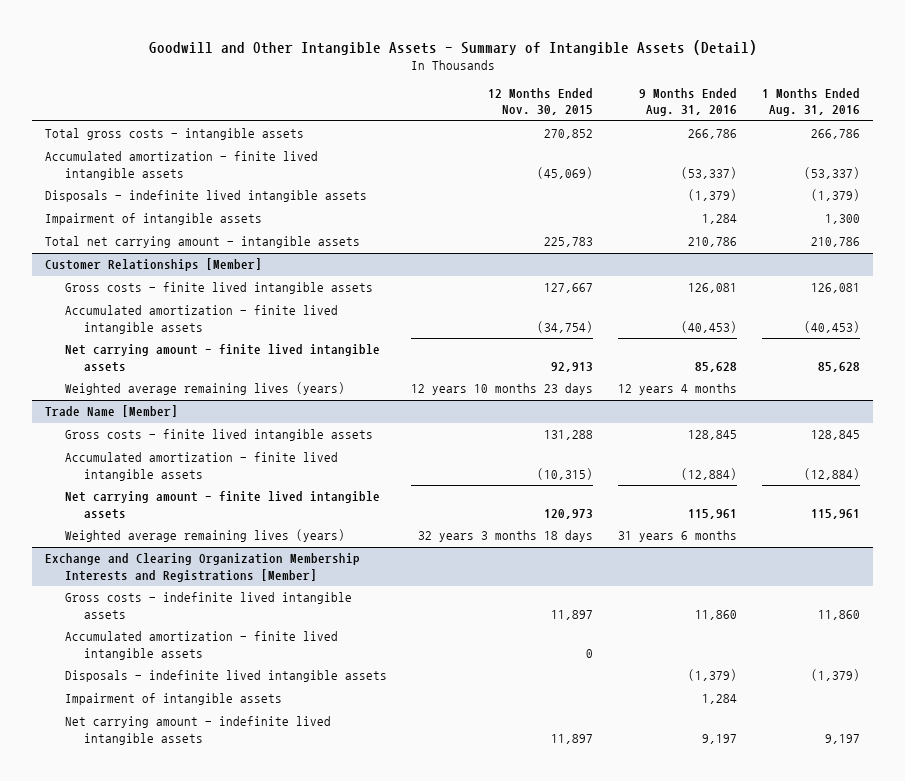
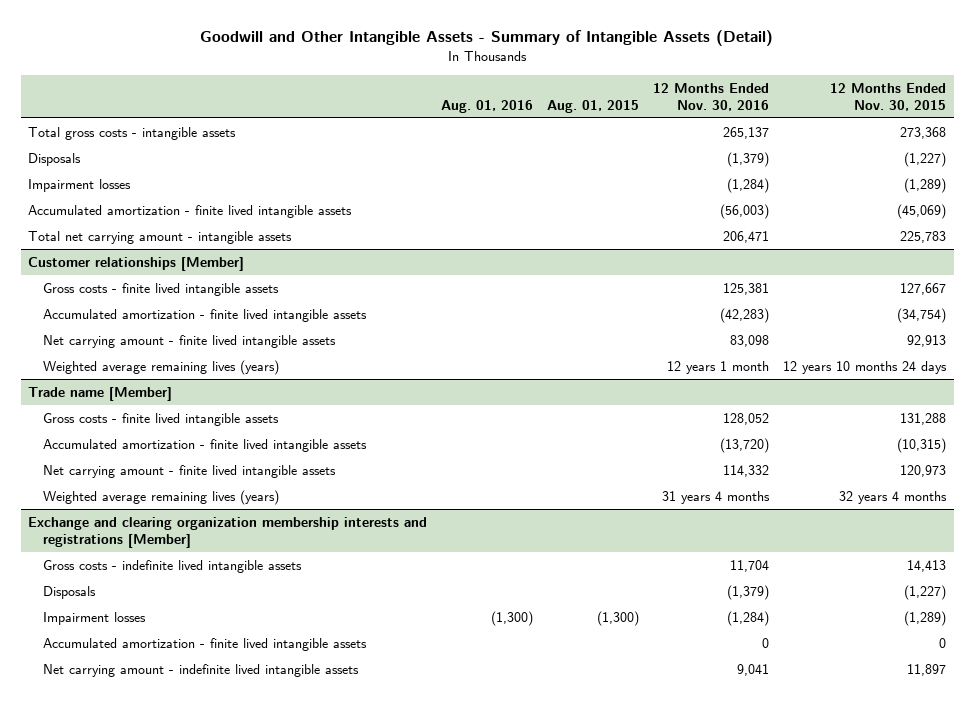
[639,88,738,117] 9 Months Ended Aug. 31, 2016 -> none
[762,88,861,117] 1 Months Ended Aug. 31, 2016 -> none
none -> [440,100,533,114] Aug. 01, 2016
none -> [547,100,640,114] Aug. 01, 2015
none -> [653,82,770,112] 12 Months Ended Nov. 30, 2016
[544,129,594,140] 270,852 -> [900,126,947,139] 273,368
none -> [27,152,81,166] Disposals
none -> [27,178,131,192] Impairment losses
[44,190,367,203] Disposals - indefinite lived intangible assets -> none
[44,213,262,226] Impairment of intangible assets -> none
[44,258,262,272] Customer Relationships [Member] -> [27,256,244,271] Customer relationships [Member]
[411,383,594,396] 12 years 10 months 23 days -> [783,360,948,374] 12 years 10 months 24 days
[44,405,178,418] Trade Name [Member] -> [27,386,172,401] Trade name [Member]
[418,530,594,543] 32 years 3 months 18 days -> [839,490,948,504] 32 years 4 months
[44,553,360,582] Exchange and Clearing Organization Membership Interests and Registrations [Member] -> [27,516,427,549] Exchange and clearing organization membership interests and registrations [Member]
[551,609,594,620] 11,897 -> [907,559,947,572] 14,413
none -> [43,585,97,599] Disposals
none -> [43,611,147,625] Impairment losses
[64,670,387,683] Disposals - indefinite lived intangible assets -> none
[64,693,282,706] Impairment of intangible assets -> none

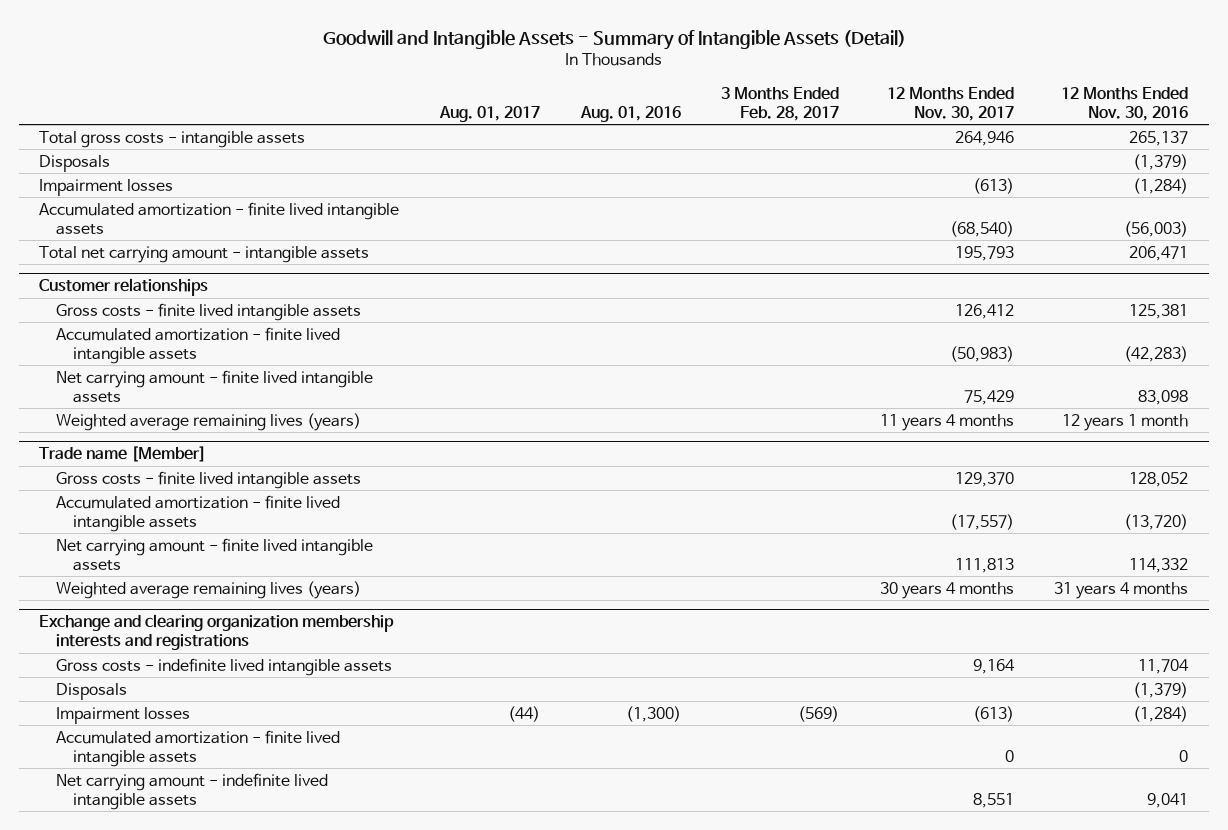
[200,30,774,47] Goodwill and Other Intangible Assets - Summary of Intangible Assets (Detail) -> [322,29,906,50] Goodwill and Intangible Assets - Summary of Intangible Assets (Detail)
[547,100,640,114] Aug. 01, 2015 -> none
[830,82,947,112] 12 Months Ended Nov. 30, 2015 -> none
none -> [439,105,541,122] Aug. 01, 2017
none -> [721,86,840,121] 3 Months Ended Feb. 28, 2017
none -> [886,86,1014,121] 12 Months Ended Nov. 30, 2017
[27,256,244,271] Customer relationships [Member] -> [39,278,209,297] Customer relationships
[27,516,427,549] Exchange and clearing organization membership interests and registrations [Member] -> [39,614,395,651] Exchange and clearing organization membership interests and registrations

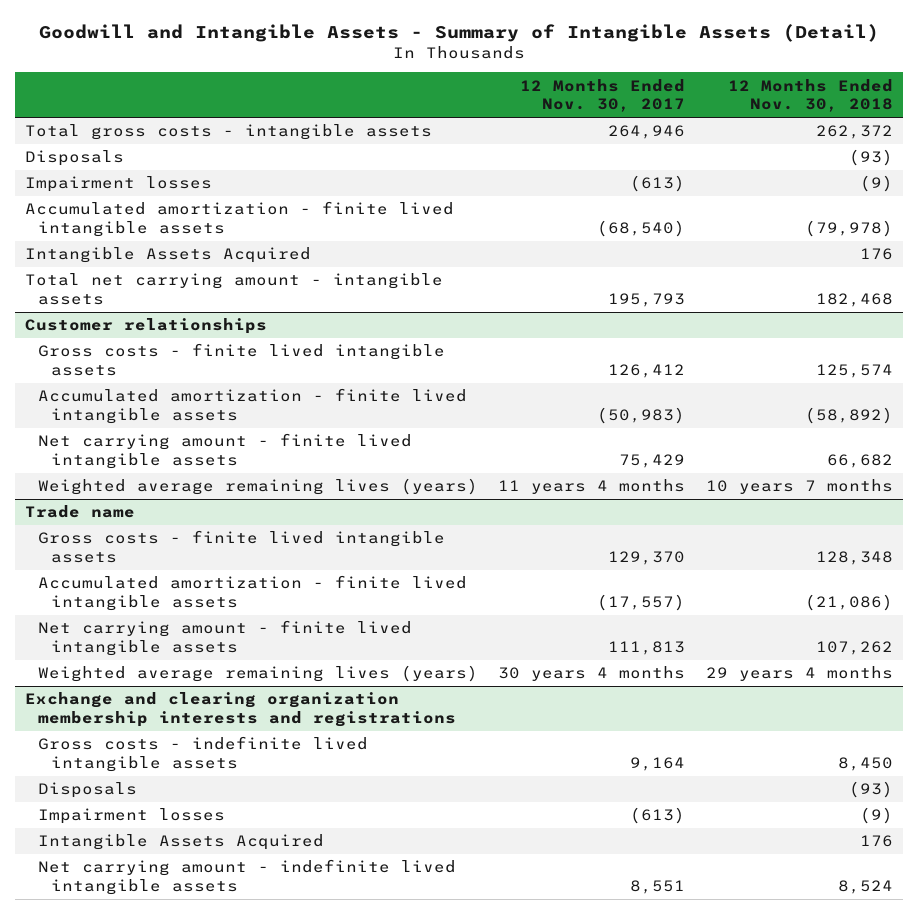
[439,105,541,122] Aug. 01, 2017 -> none
[579,105,681,122] Aug. 01, 2016 -> none
[721,86,840,121] 3 Months Ended Feb. 28, 2017 -> none
[1061,86,1189,121] 12 Months Ended Nov. 30, 2016 -> none
none -> [727,78,893,113] 12 Months Ended Nov. 30, 2018
none -> [24,247,311,264] Intangible Assets Acquired
[39,446,207,463] Trade name [Member] -> [24,505,135,519] Trade name
[56,729,341,767] Accumulated amortization - finite lived intangible assets -> none
none -> [37,834,324,851] Intangible Assets Acquired

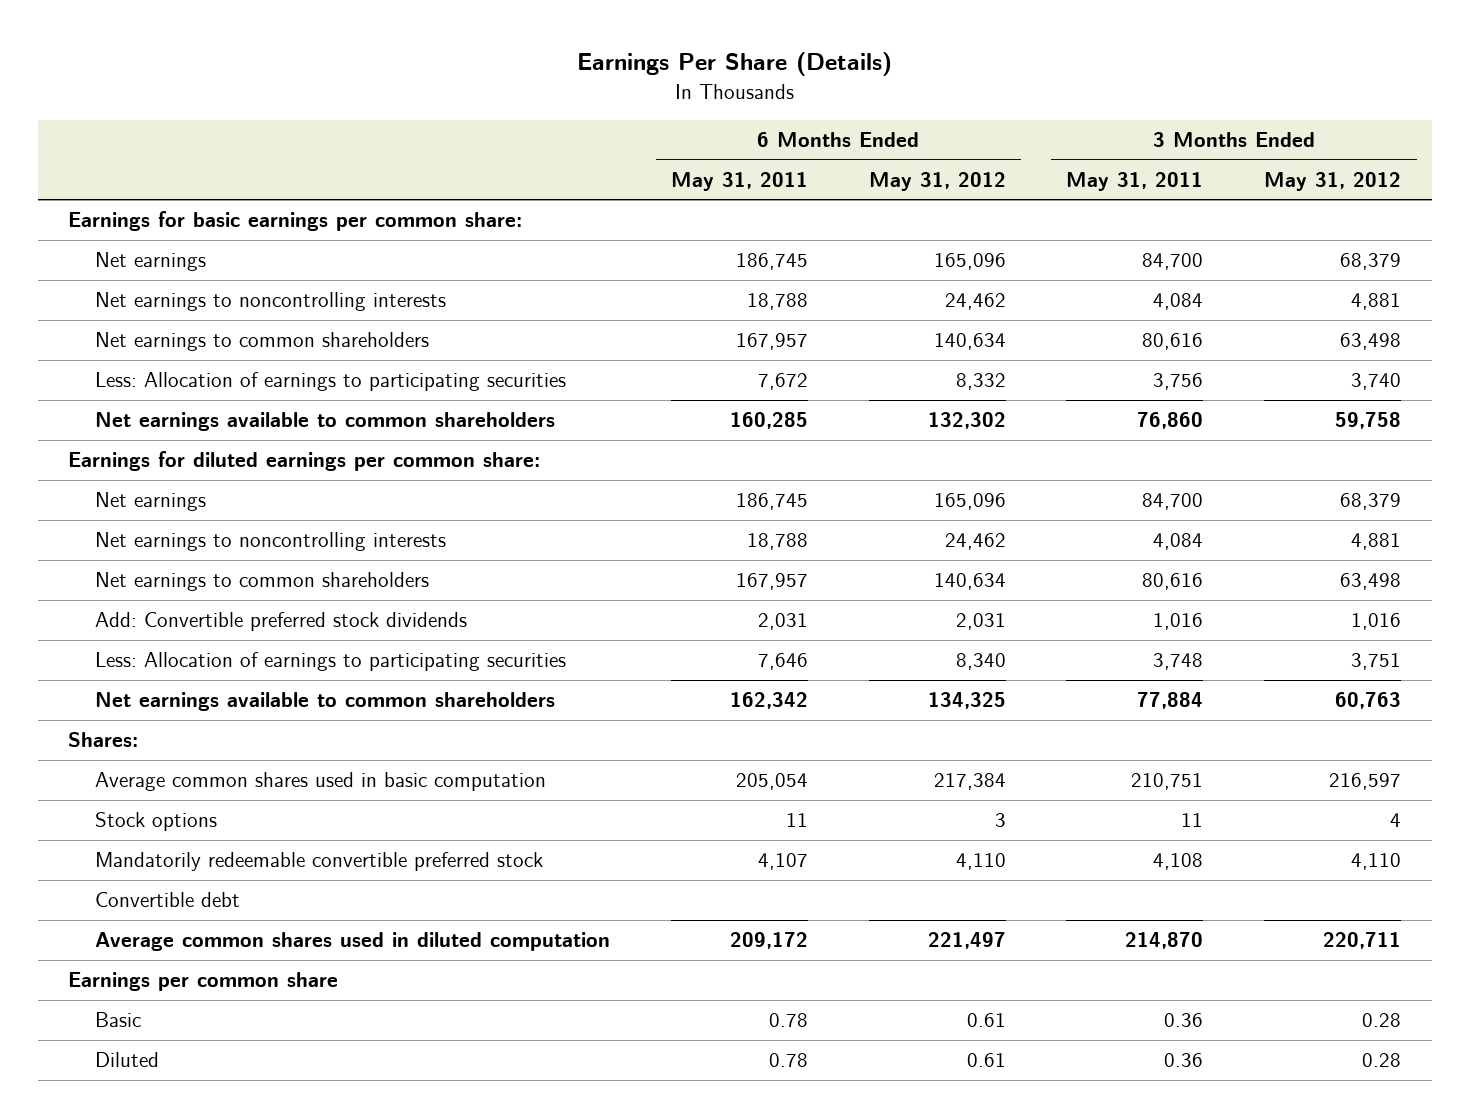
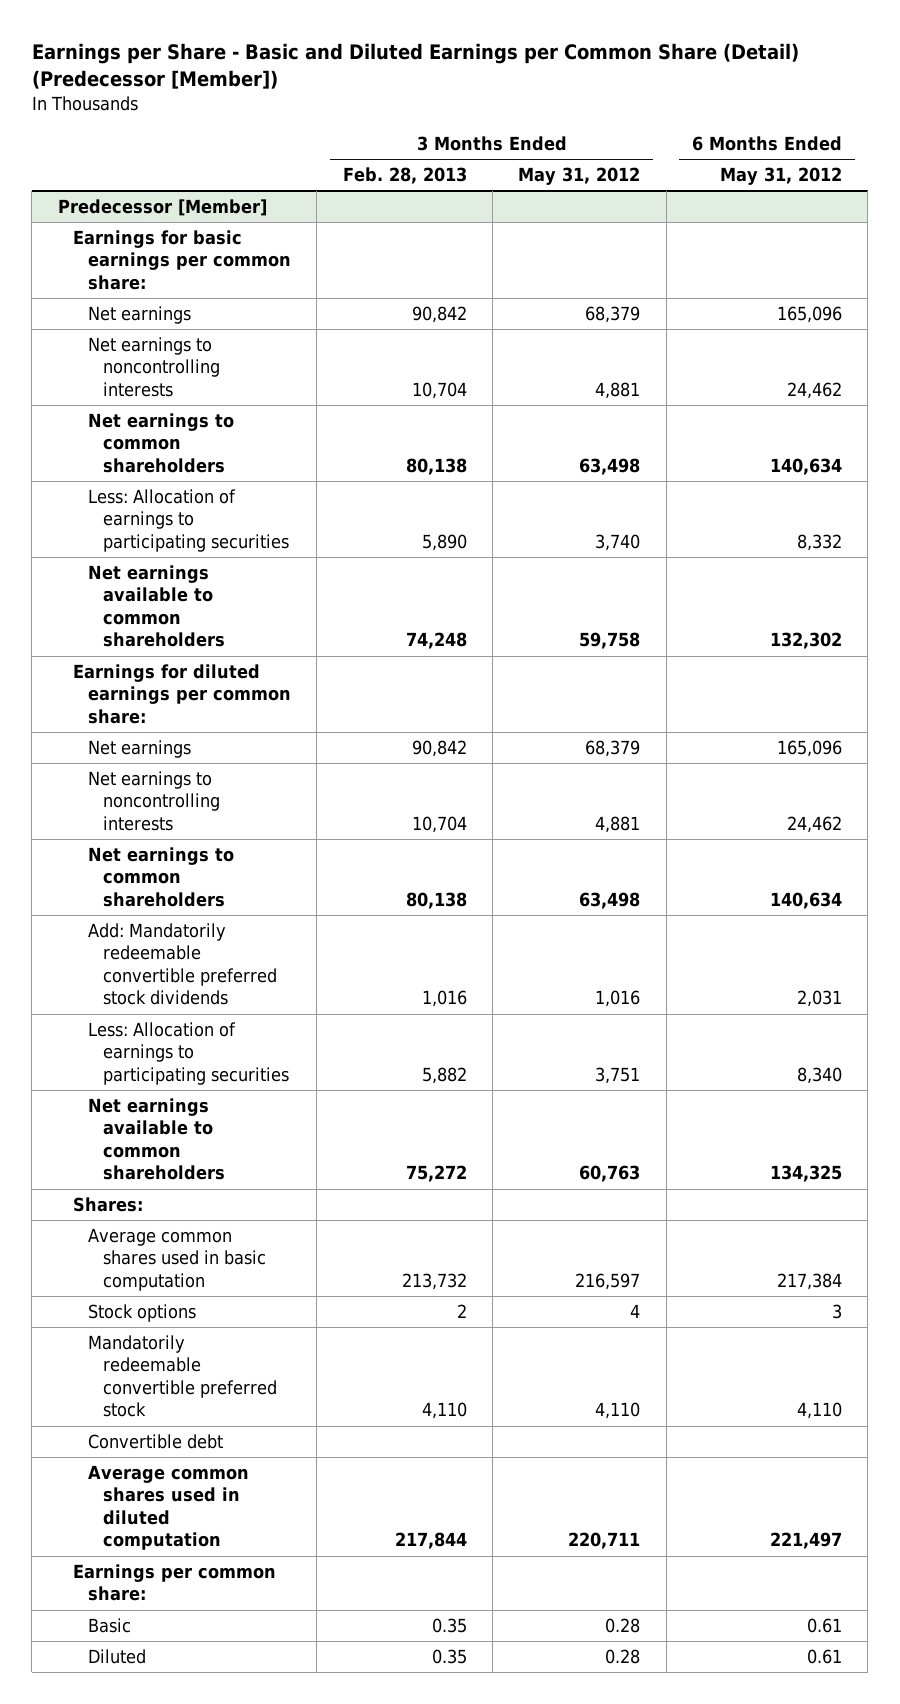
[576,52,892,77] Earnings Per Share (Details) -> [31,43,799,90] Earnings per Share - Basic and Diluted Earnings per Common Share (Detail) (Predecessor [Member])
[670,171,808,191] May 31, 2011 -> none
[1066,171,1204,191] May 31, 2011 -> none
none -> [342,167,467,185] Feb. 28, 2013
none -> [57,199,267,217] Predecessor [Member]
[94,612,467,632] Add: Convertible preferred stock dividends -> [88,923,278,1006] Add: Mandatorily redeemable convertible preferred stock dividends
[68,972,339,992] Earnings per common share -> [72,1564,276,1602] Earnings per common share:

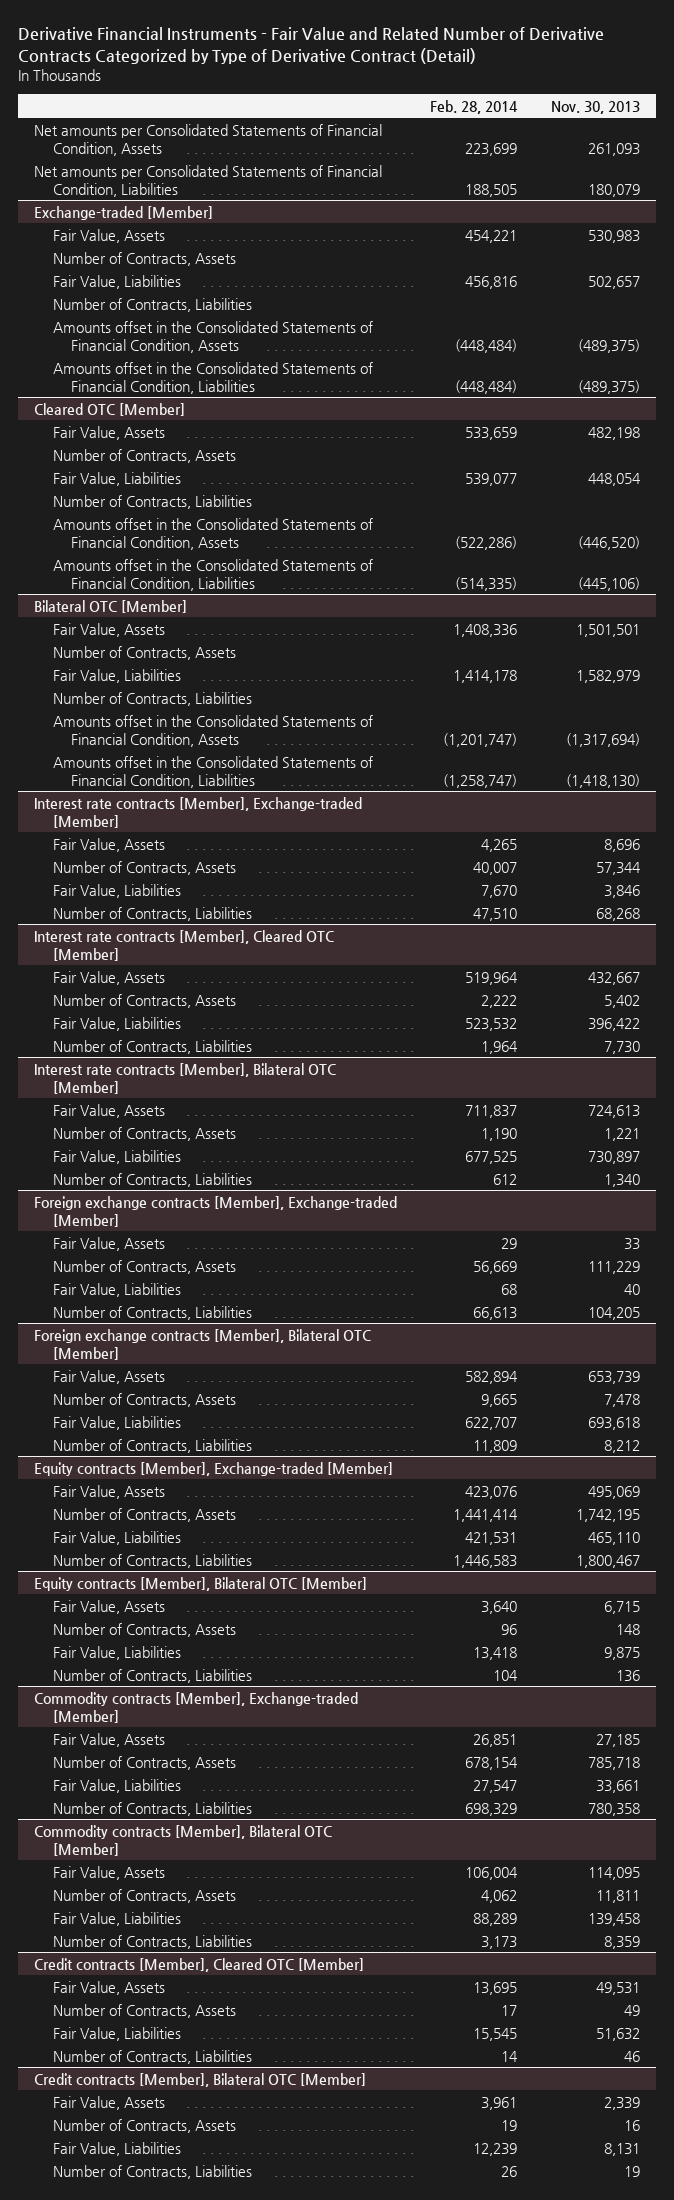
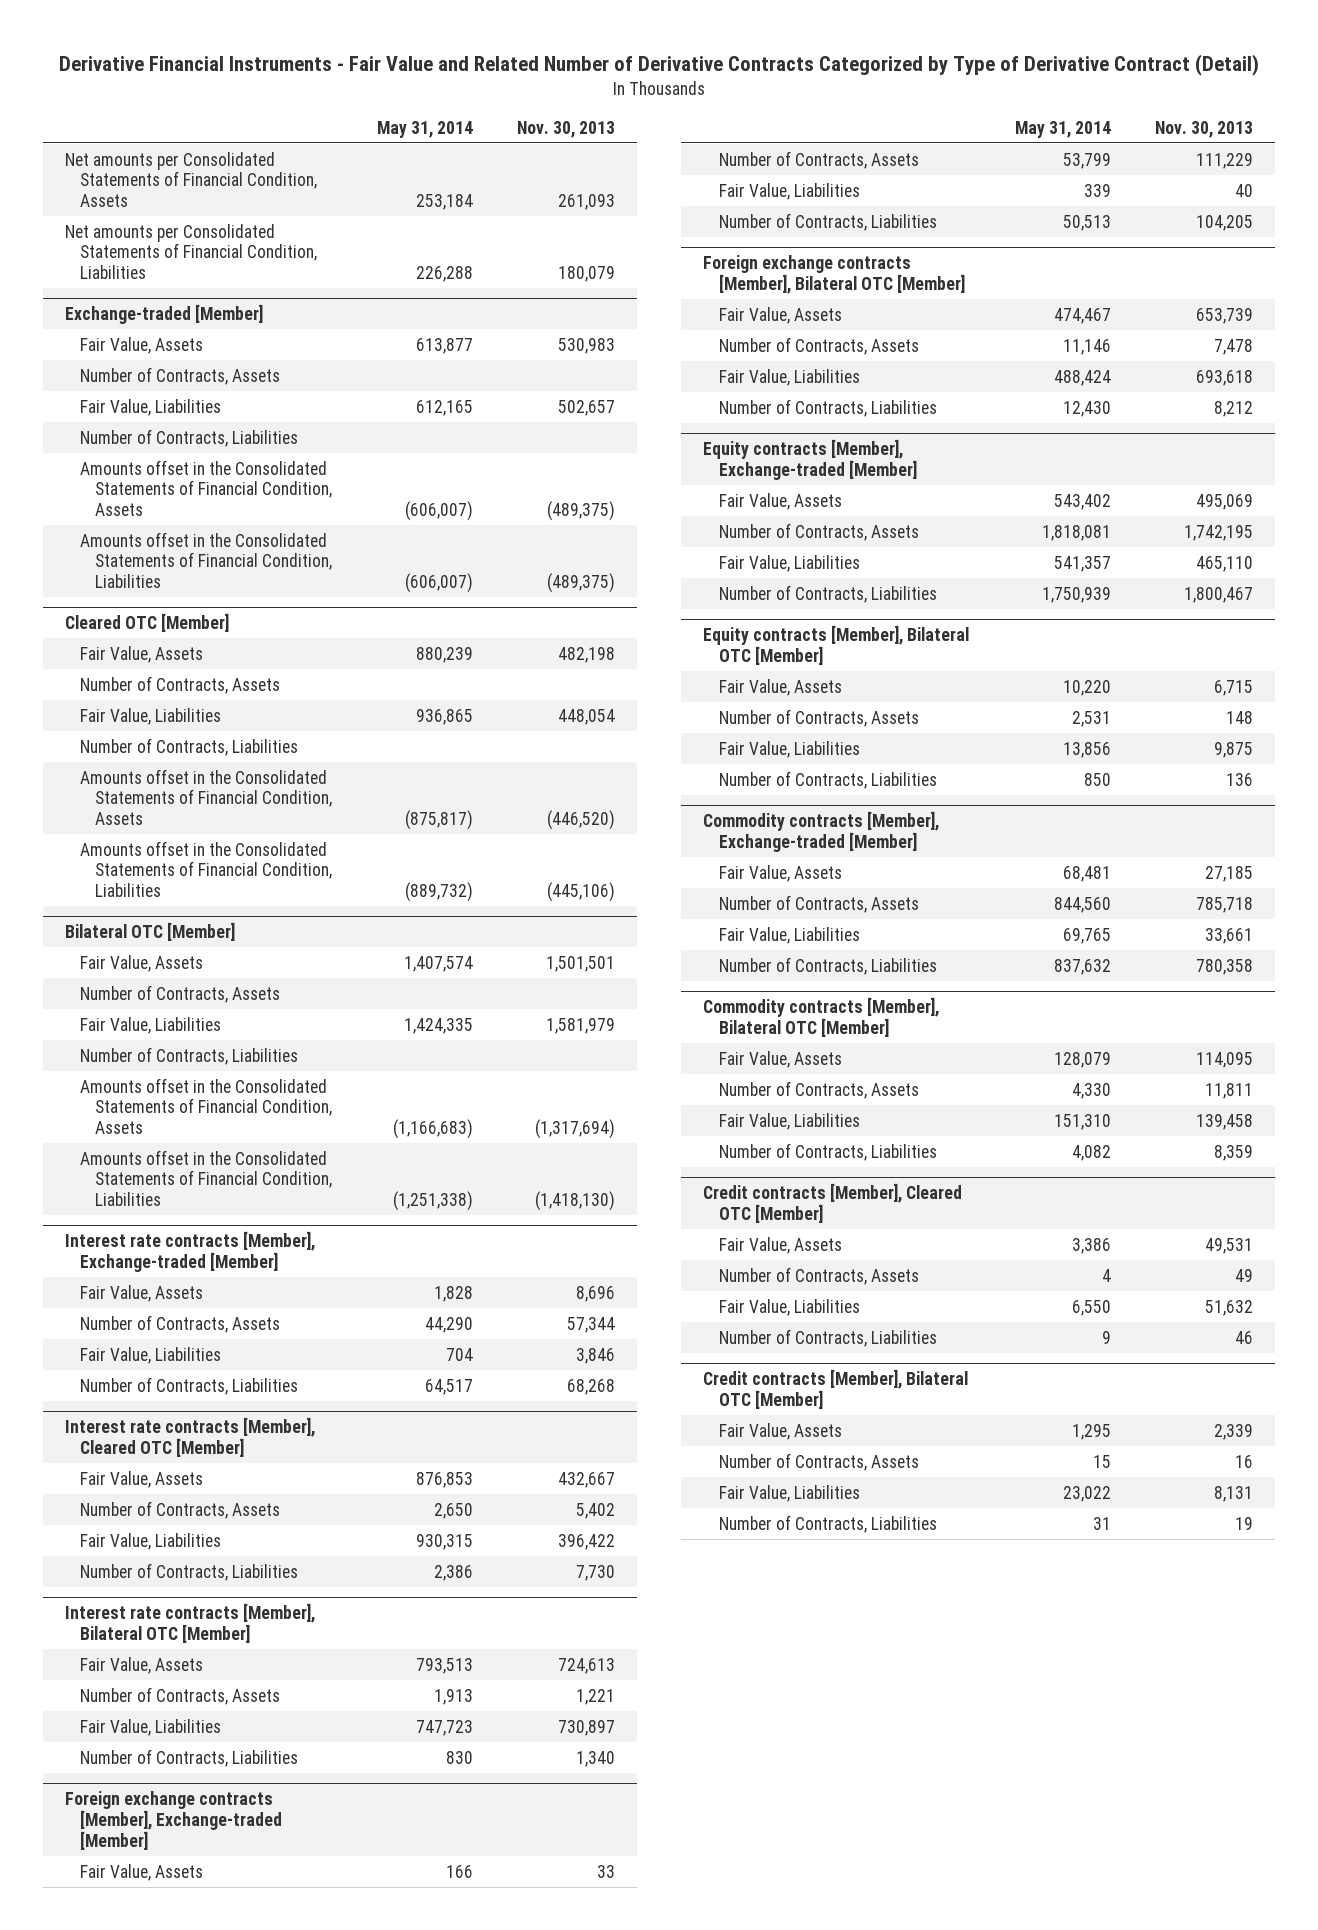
[430,99,519,114] Feb. 28, 2014 -> none
none -> [376,120,473,138] May 31, 2014
[575,669,640,683] 1,582,979 -> [545,1017,615,1034] 1,581,979

